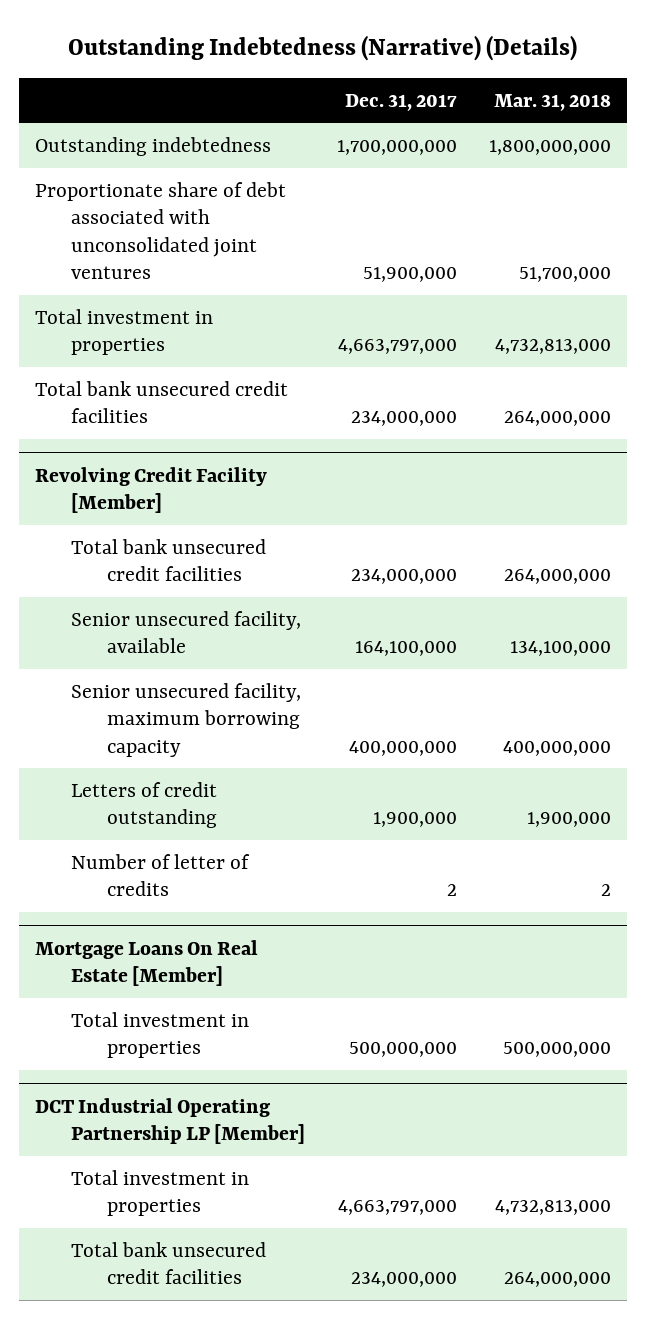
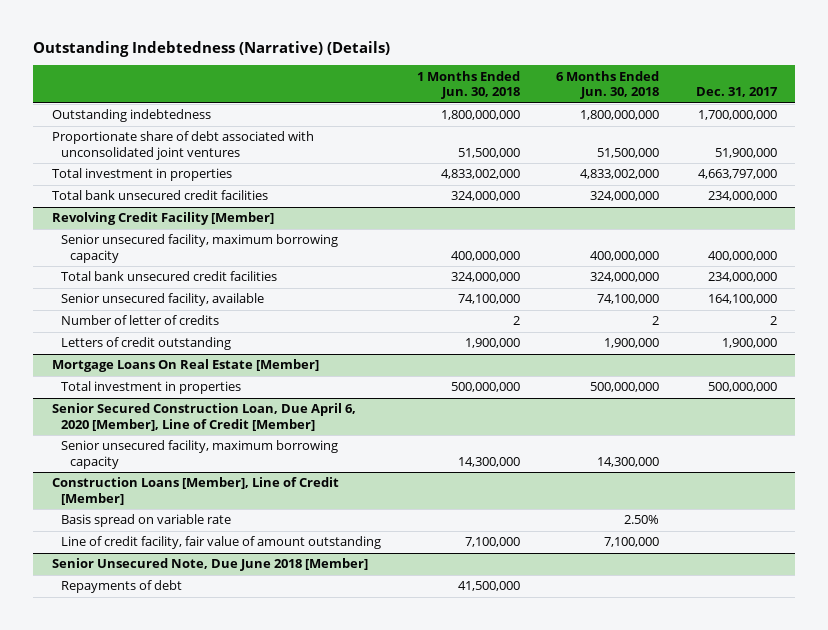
[493,93,611,111] Mar. 31, 2018 -> none
none -> [417,70,521,100] 1 Months Ended Jun. 30, 2018
none -> [556,70,660,100] 6 Months Ended Jun. 30, 2018
[71,682,302,757] Senior unsecured facility, maximum borrowing capacity -> [60,234,338,263] Senior unsecured facility, maximum borrowing capacity
[71,781,218,829] Letters of credit outstanding -> [60,337,231,351] Letters of credit outstanding
[35,1097,306,1144] DCT Industrial Operating Partnership LP [Member] -> none
[71,1169,250,1217] Total investment in properties -> none
[71,1241,267,1285] Total bank unsecured credit facilities -> none
none -> [51,403,356,431] Senior Secured Construction Loan, Due April 6, 2020 [Member], Line of Credit [Member]
none -> [60,440,338,469] Senior unsecured facility, maximum borrowing capacity
none -> [51,477,339,505] Construction Loans [Member], Line of Credit [Member]
none -> [60,514,231,528] Basis spread on variable rate
none -> [60,536,381,550] Line of credit facility, fair value of amount outstanding
none -> [51,558,368,572] Senior Unsecured Note, Due June 2018 [Member]
none -> [60,580,182,594] Repayments of debt

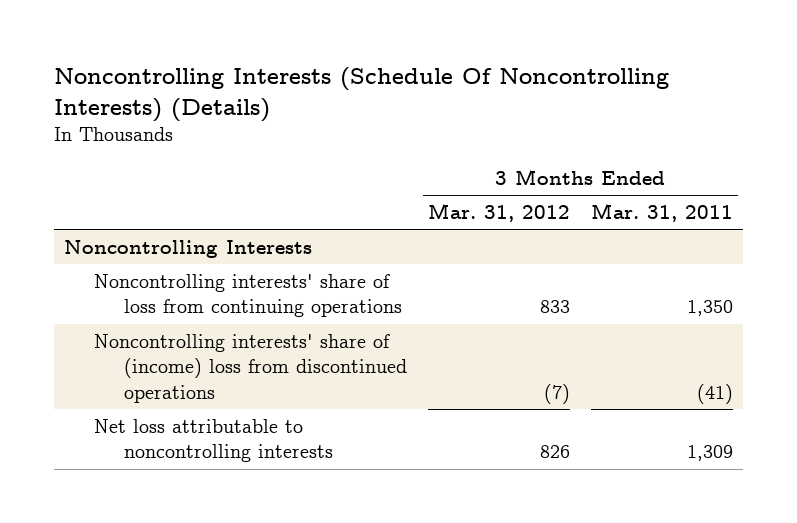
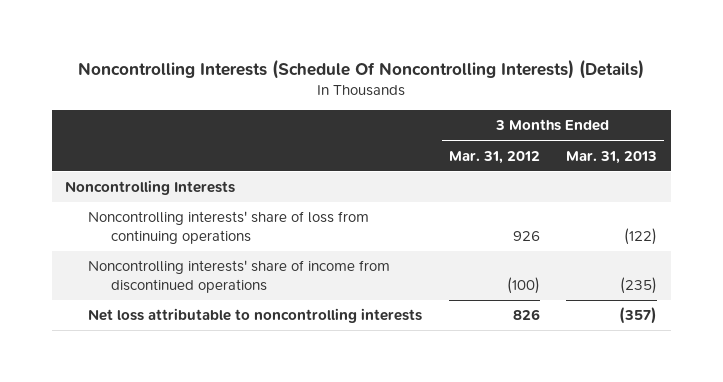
[590,202,733,222] Mar. 31, 2011 -> none
none -> [566,150,658,164] Mar. 31, 2013
[539,300,570,314] 833 -> [512,231,540,242] 926
[94,333,408,403] Noncontrolling interests' share of (income) loss from discontinued operations -> [88,260,391,294] Noncontrolling interests' share of income from discontinued operations
[543,383,570,404] (7) -> [506,277,540,295] (100)

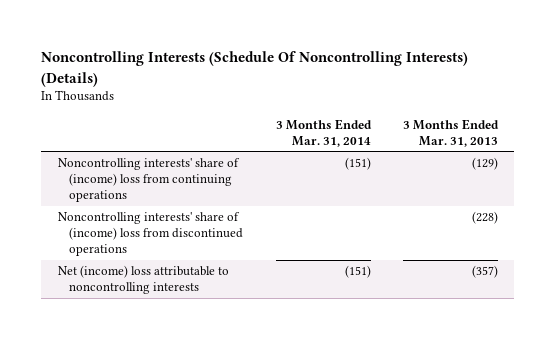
[448,150,540,164] Mar. 31, 2012 -> none
none -> [275,118,372,147] 3 Months Ended Mar. 31, 2014
[65,180,236,196] Noncontrolling Interests -> none
[88,211,370,245] Noncontrolling interests' share of loss from continuing operations -> [57,158,240,203] Noncontrolling interests' share of (income) loss from continuing operations
[624,228,658,246] (122) -> [472,157,499,171] (129)
[88,260,391,294] Noncontrolling interests' share of income from discontinued operations -> [57,212,244,257] Noncontrolling interests' share of (income) loss from discontinued operations
[620,277,658,295] (235) -> [472,211,499,225] (228)
[88,308,423,324] Net loss attributable to noncontrolling interests -> [57,265,229,295] Net (income) loss attributable to noncontrolling interests

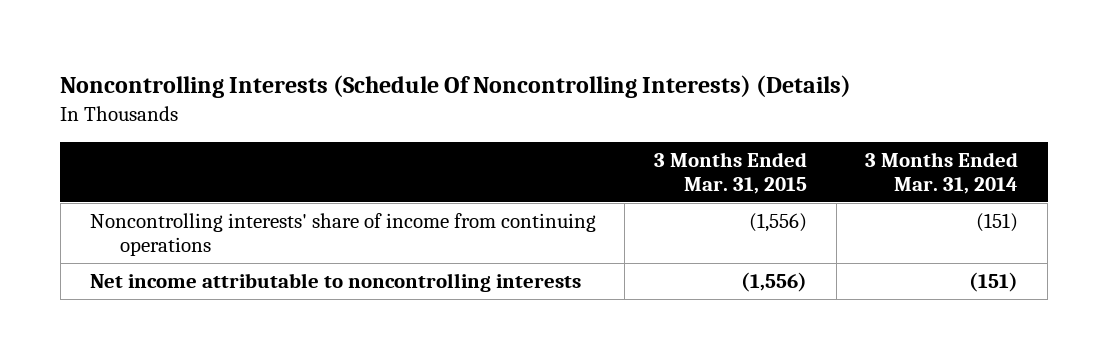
[403,118,500,147] 3 Months Ended Mar. 31, 2013 -> none
none -> [653,151,807,195] 3 Months Ended Mar. 31, 2015
[57,212,244,257] Noncontrolling interests' share of (income) loss from discontinued operations -> none
[57,158,240,203] Noncontrolling interests' share of (income) loss from continuing operations -> [89,212,596,257] Noncontrolling interests' share of income from continuing operations
[57,265,229,295] Net (income) loss attributable to noncontrolling interests -> [89,272,581,292] Net income attributable to noncontrolling interests

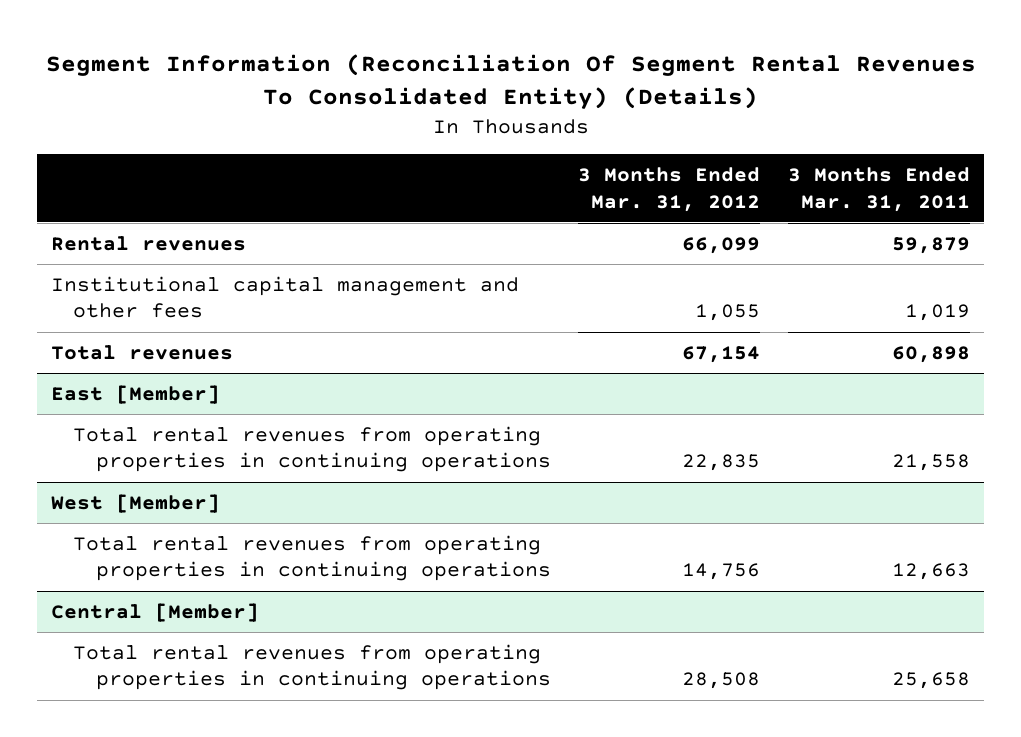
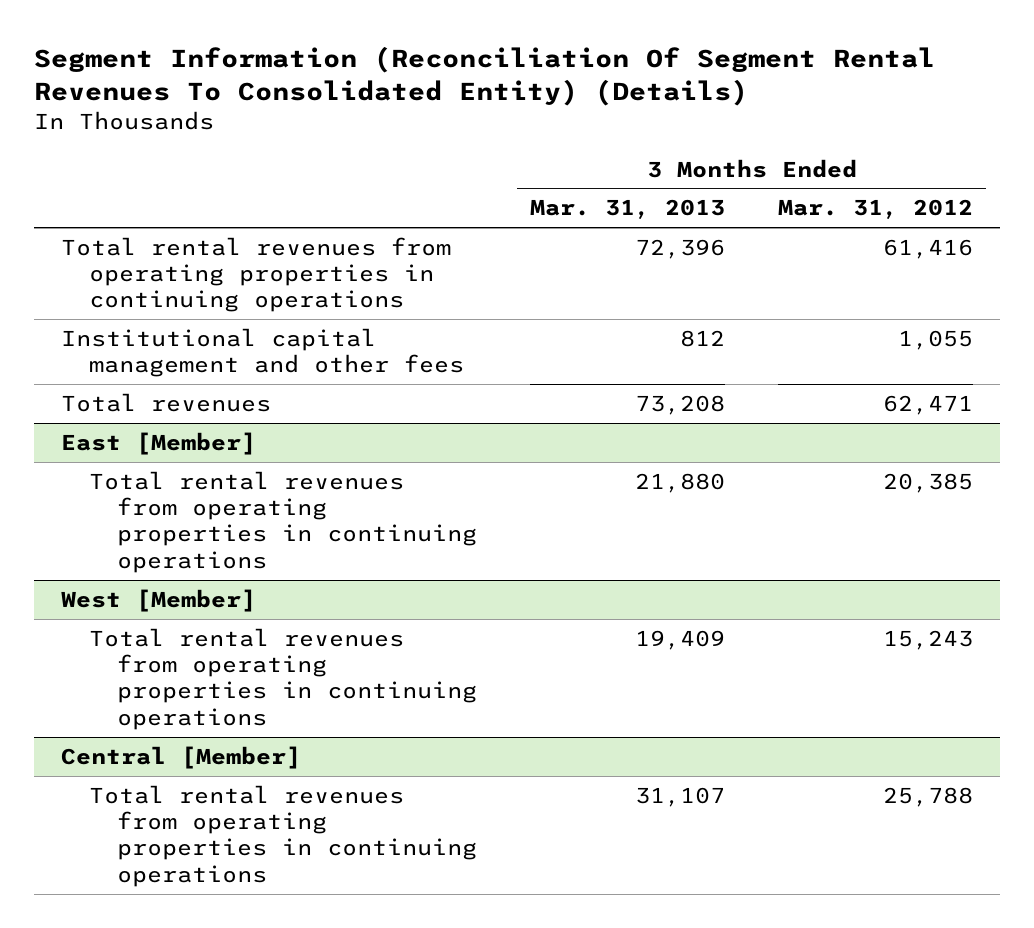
[788,167,971,212] 3 Months Ended Mar. 31, 2011 -> none
none -> [529,199,725,220] Mar. 31, 2013
[51,235,247,251] Rental revenues -> none
none -> [60,236,451,313] Total rental revenues from operating properties in continuing operations
[682,345,761,363] 67,154 -> [883,394,974,415] 62,471
[682,454,761,472] 22,835 -> [883,472,974,493] 20,385
[682,563,761,581] 14,756 -> [883,629,974,650] 15,243
[682,672,761,690] 28,508 -> [883,786,974,807] 25,788

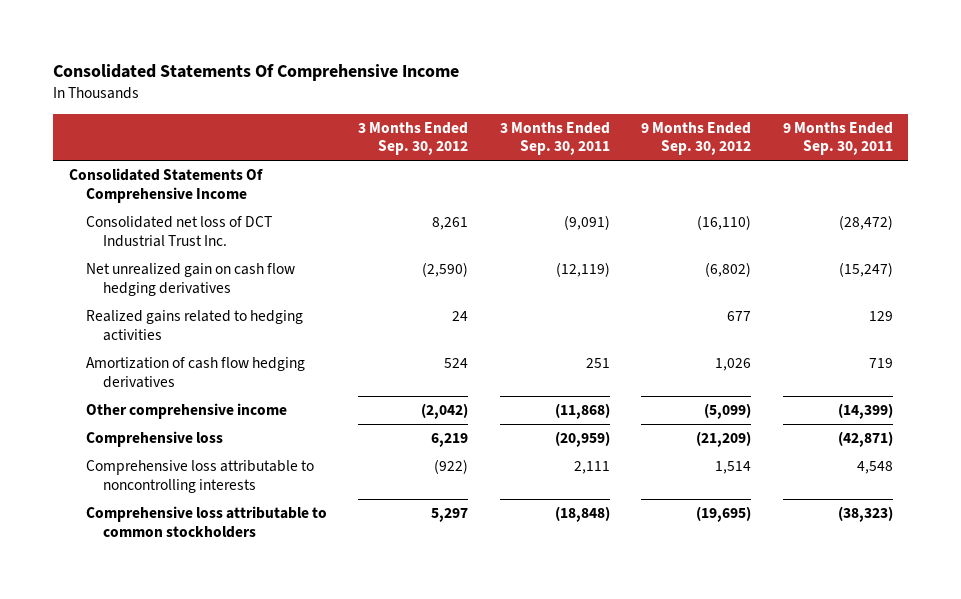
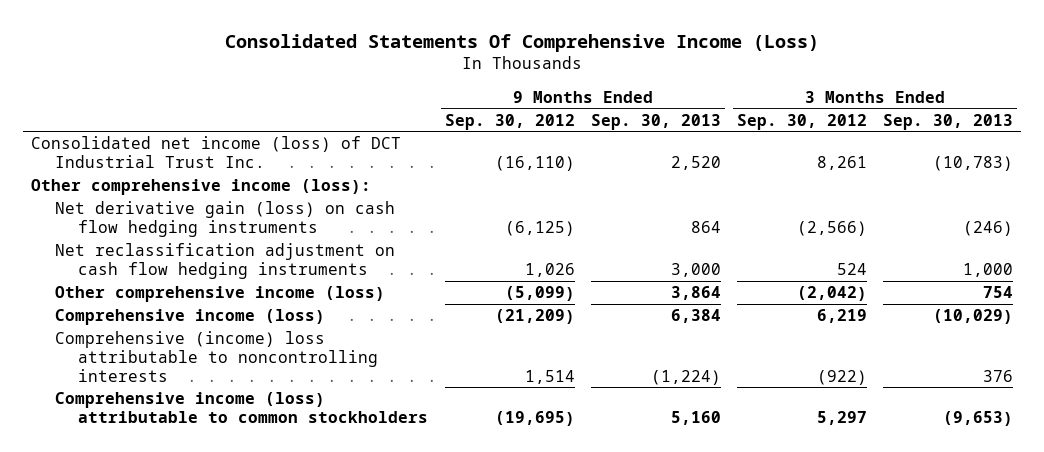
[52,64,459,82] Consolidated Statements Of Comprehensive Income -> [225,33,820,52] Consolidated Statements Of Comprehensive Income (Loss)
[499,121,610,156] 3 Months Ended Sep. 30, 2011 -> none
[782,121,893,156] 9 Months Ended Sep. 30, 2011 -> none
none -> [590,113,721,130] Sep. 30, 2013
none -> [883,113,1014,130] Sep. 30, 2013
[68,168,263,203] Consolidated Statements Of Comprehensive Income -> none
[85,310,303,341] Realized gains related to hedging activities -> none
[85,216,272,247] Consolidated net loss of DCT Industrial Trust Inc. -> [30,136,401,168] Consolidated net income (loss) of DCT Industrial Trust Inc.
none -> [30,179,371,196] Other comprehensive income (loss):
[85,263,295,296] Net unrealized gain on cash flow hedging derivatives -> [54,201,395,237] Net derivative gain (loss) on cash flow hedging instruments
[422,262,469,278] (2,590) -> [797,220,868,236] (2,566)
[705,262,752,278] (6,802) -> [504,220,575,236] (6,125)
[85,357,305,388] Amortization of cash flow hedging derivatives -> [54,243,395,279] Net reclassification adjustment on cash flow hedging instruments
[85,403,287,420] Other comprehensive income -> [54,286,385,303] Other comprehensive income (loss)
[85,431,223,448] Comprehensive loss -> [54,309,325,326] Comprehensive income (loss)
[85,460,314,493] Comprehensive loss attributable to noncontrolling interests -> [54,331,379,382] Comprehensive (income) loss attributable to noncontrolling interests
[85,506,327,538] Comprehensive loss attributable to common stockholders -> [54,392,429,423] Comprehensive income (loss) attributable to common stockholders

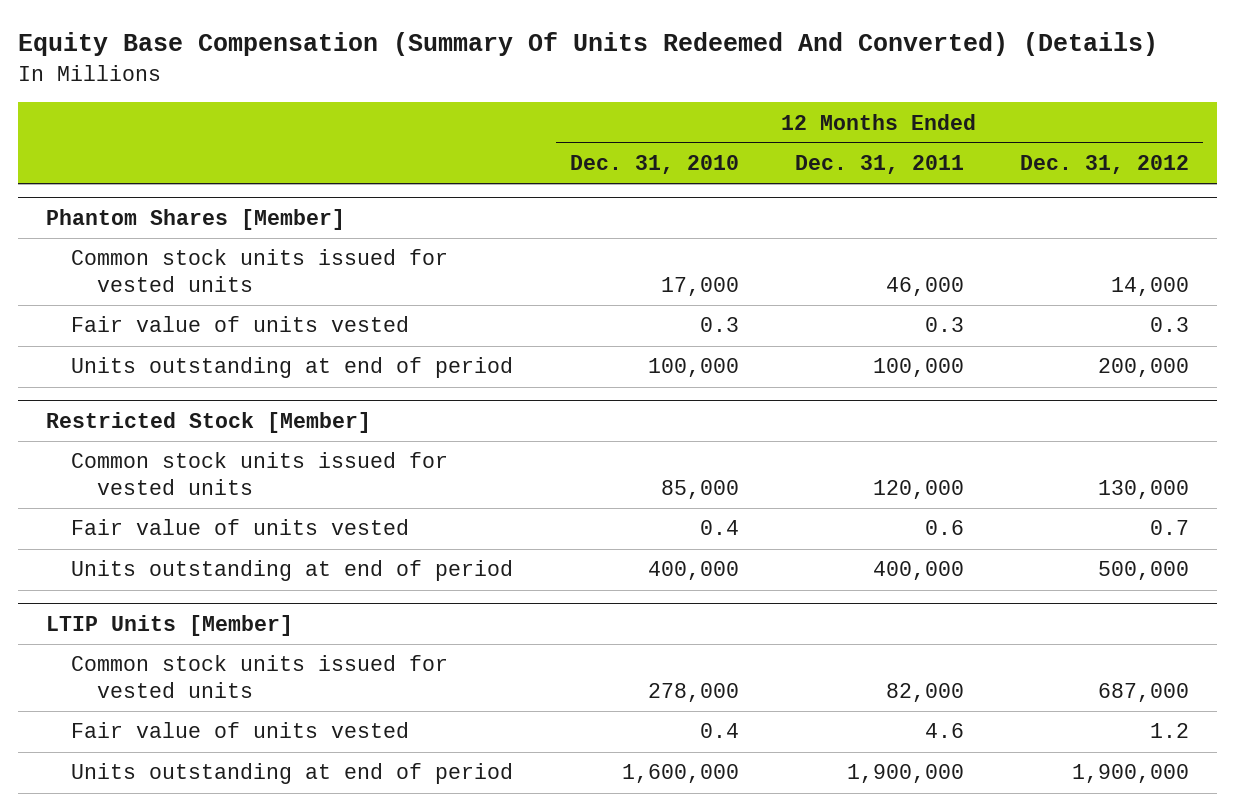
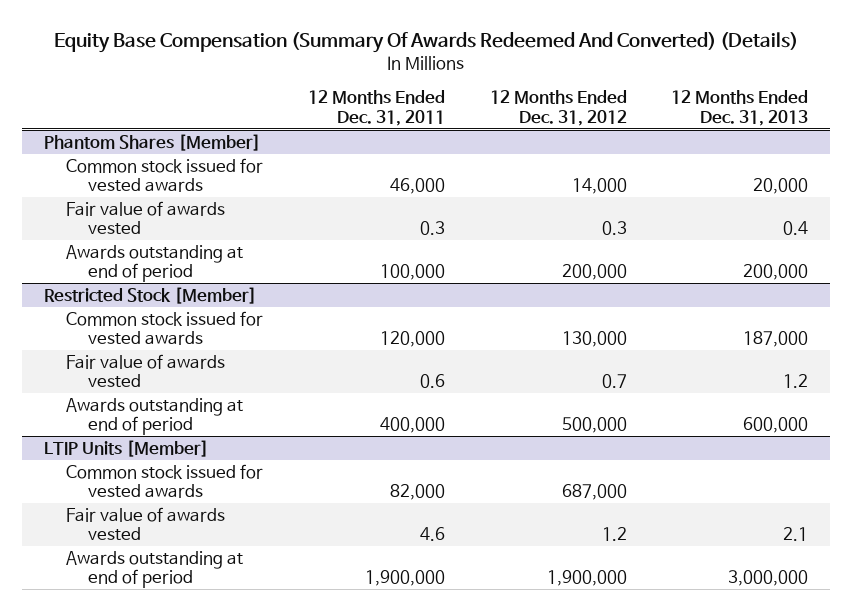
[17,32,1158,57] Equity Base Compensation (Summary Of Units Redeemed And Converted) (Details) -> [54,32,799,54] Equity Base Compensation (Summary Of Awards Redeemed And Converted) (Details)
[569,155,739,175] Dec. 31, 2010 -> none
none -> [671,90,809,126] 12 Months Ended Dec. 31, 2013
[71,249,449,293] Common stock units issued for vested units -> [66,157,264,193] Common stock issued for vested awards
[71,316,410,333] Fair value of units vested -> [66,200,226,236] Fair value of awards vested
[71,357,514,379] Units outstanding at end of period -> [66,244,244,283] Awards outstanding at end of period
[71,452,449,496] Common stock units issued for vested units -> [66,310,264,346] Common stock issued for vested awards
[71,519,410,536] Fair value of units vested -> [66,353,226,389] Fair value of awards vested
[71,560,514,582] Units outstanding at end of period -> [66,397,244,436] Awards outstanding at end of period
[71,655,449,699] Common stock units issued for vested units -> [66,463,264,499] Common stock issued for vested awards
[71,722,410,739] Fair value of units vested -> [66,506,226,542] Fair value of awards vested
[71,763,514,785] Units outstanding at end of period -> [66,550,244,589] Awards outstanding at end of period

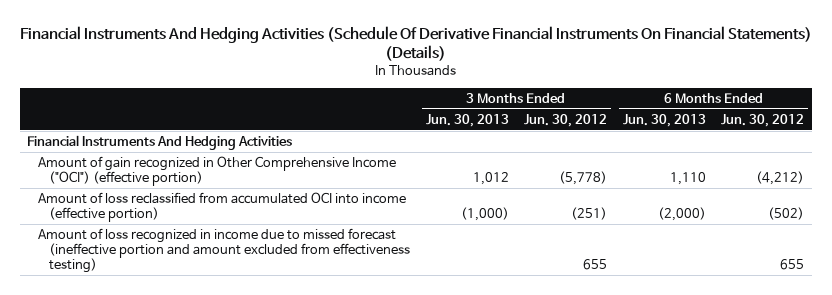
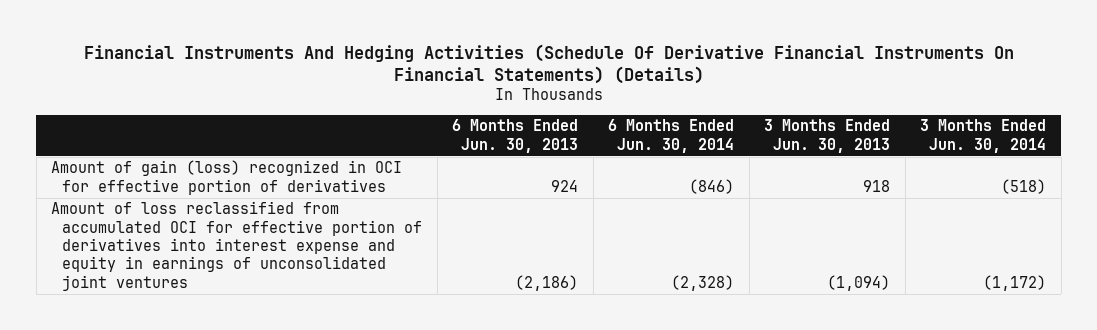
[524,113,608,127] Jun. 30, 2012 -> none
[721,113,805,127] Jun. 30, 2012 -> none
none -> [608,119,735,153] 6 Months Ended Jun. 30, 2014
none -> [920,119,1047,153] 3 Months Ended Jun. 30, 2014
[27,135,293,151] Financial Instruments And Hedging Activities -> none
[38,228,411,274] Amount of loss recognized in income due to missed forecast (ineffective portion and amount excluded from effectiveness testing) -> none
[38,156,397,187] Amount of gain recognized in Other Comprehensive Income ("OCI") (effective portion) -> [51,160,403,195] Amount of gain (loss) recognized in OCI for effective portion of derivatives
[472,172,509,186] 1,012 -> [863,179,891,192] 918
[669,172,706,186] 1,110 -> [551,179,579,192] 924
[38,192,407,223] Amount of loss reclassified from accumulated OCI into income (effective portion) -> [51,201,423,291] Amount of loss reclassified from accumulated OCI for effective portion of derivatives into interest expense and equity in earnings of unconsolidated joint ventures
[460,207,509,222] (1,000) -> [827,274,891,291] (1,094)
[657,207,706,222] (2,000) -> [515,274,579,291] (2,186)

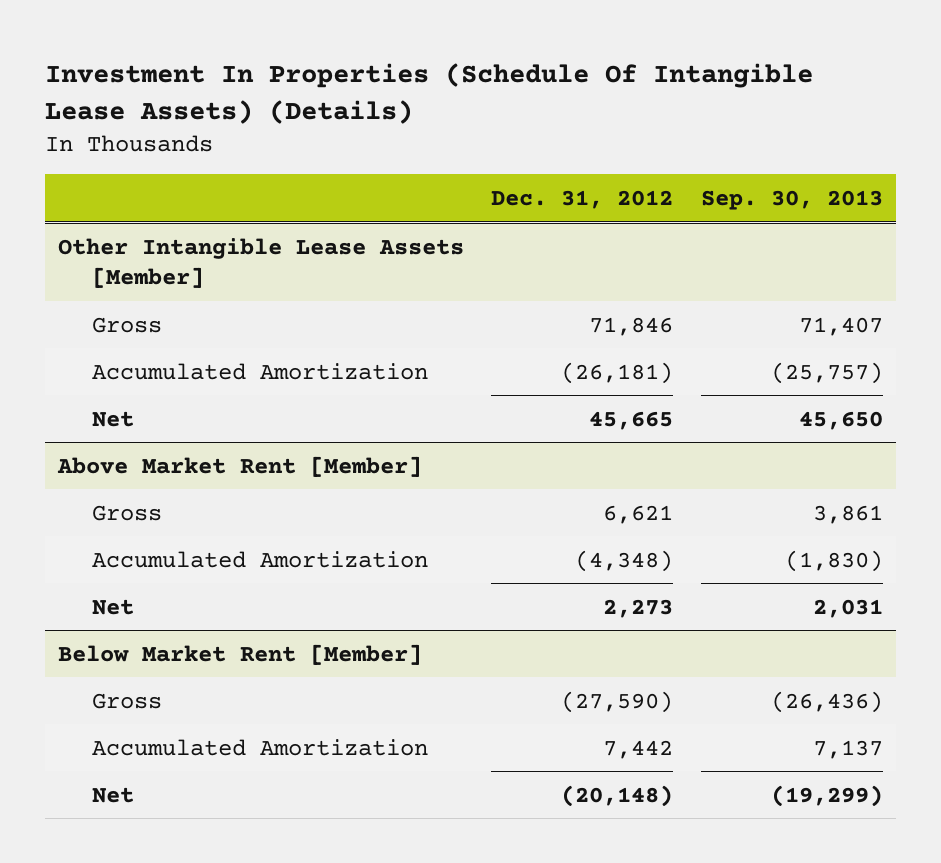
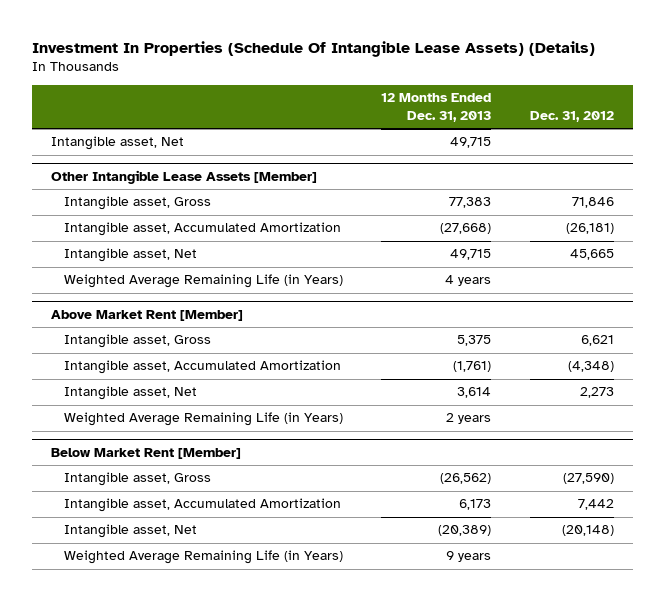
[700,189,883,210] Sep. 30, 2013 -> none
none -> [381,93,492,122] 12 Months Ended Dec. 31, 2013
none -> [51,136,185,151] Intangible asset, Net
[91,316,162,333] Gross -> [64,196,212,211] Intangible asset, Gross
[91,362,428,380] Accumulated Amortization -> [64,222,342,237] Intangible asset, Accumulated Amortization
[91,410,134,427] Net -> [64,248,198,263] Intangible asset, Net
none -> [64,274,344,289] Weighted Average Remaining Life (in Years)
[91,504,162,521] Gross -> [64,334,212,349] Intangible asset, Gross
[91,550,428,568] Accumulated Amortization -> [64,360,342,375] Intangible asset, Accumulated Amortization
[91,598,134,615] Net -> [64,386,198,401] Intangible asset, Net
none -> [64,412,344,427] Weighted Average Remaining Life (in Years)
[91,692,162,709] Gross -> [64,472,212,487] Intangible asset, Gross
[91,738,428,756] Accumulated Amortization -> [64,498,342,513] Intangible asset, Accumulated Amortization
[91,786,134,803] Net -> [64,524,198,539] Intangible asset, Net
none -> [64,550,344,565] Weighted Average Remaining Life (in Years)

